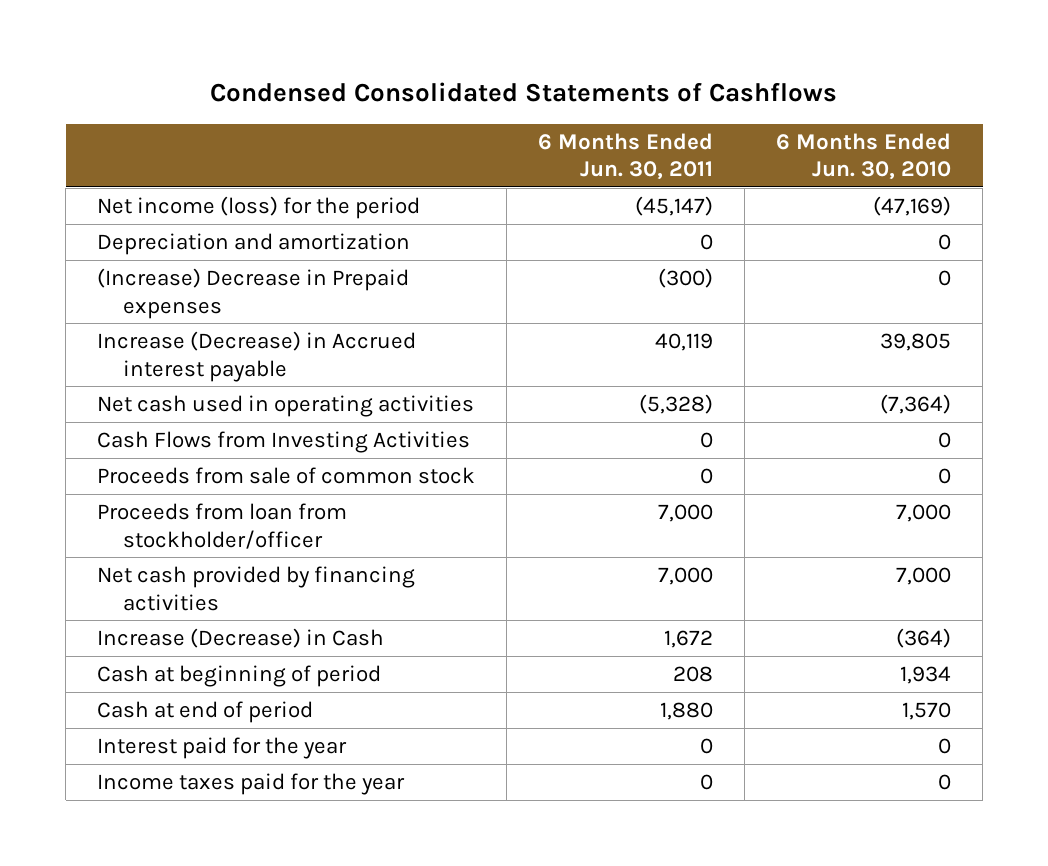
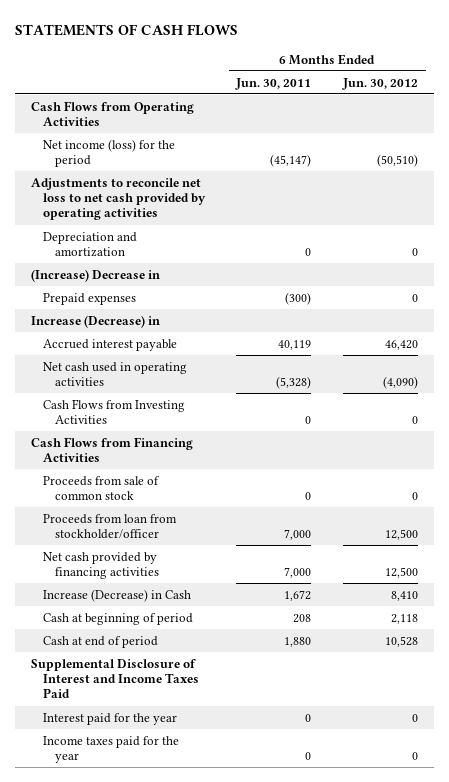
[210,81,838,102] Condensed Consolidated Statements of Cashflows -> [15,24,239,37] STATEMENTS OF CASH FLOWS
[776,132,952,181] 6 Months Ended Jun. 30, 2010 -> none
none -> [341,77,418,90] Jun. 30, 2012
none -> [30,100,194,126] Cash Flows from Operating Activities
none -> [30,177,207,221] Adjustments to reconcile net loss to net cash provided by operating activities
none -> [30,268,160,282] (Increase) Decrease in
[97,267,410,319] (Increase) Decrease in Prepaid expenses -> [43,292,137,305] Prepaid expenses
none -> [30,314,160,328] Increase (Decrease) in
[97,330,417,382] Increase (Decrease) in Accrued interest payable -> [43,338,178,351] Accrued interest payable
none -> [30,436,193,462] Cash Flows from Financing Activities
none -> [30,658,200,699] Supplemental Disclosure of Interest and Income Taxes Paid

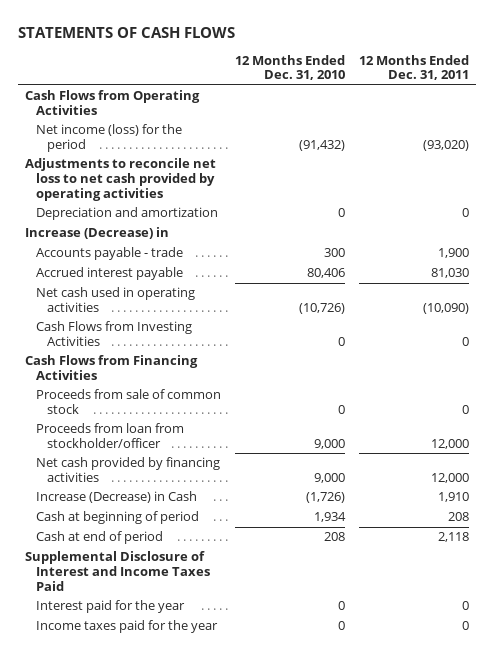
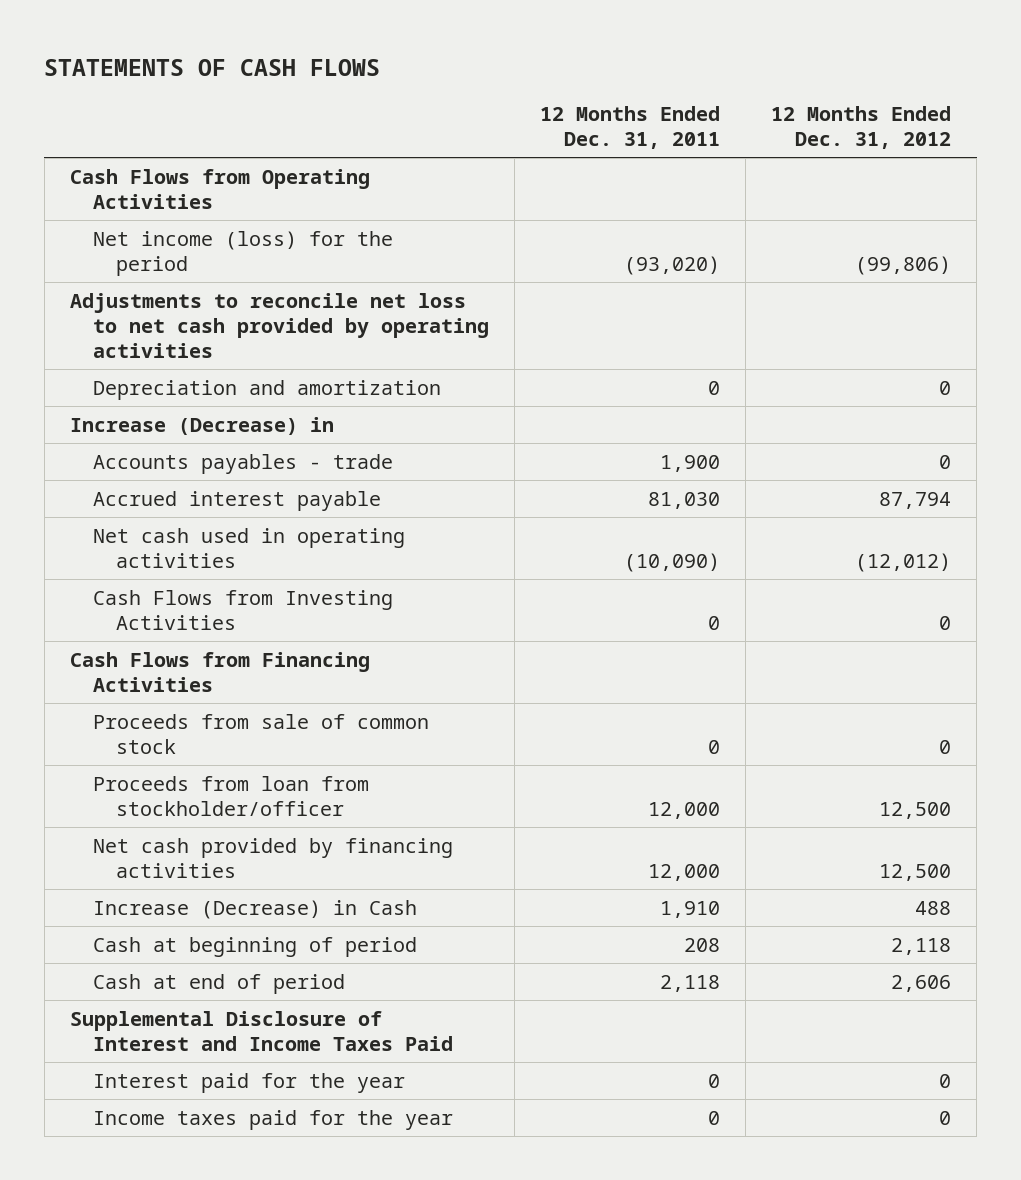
[235,54,346,81] 12 Months Ended Dec. 31, 2010 -> none
none -> [770,106,951,150] 12 Months Ended Dec. 31, 2012
[36,247,184,261] Accounts payable - trade -> [92,453,393,474] Accounts payables - trade

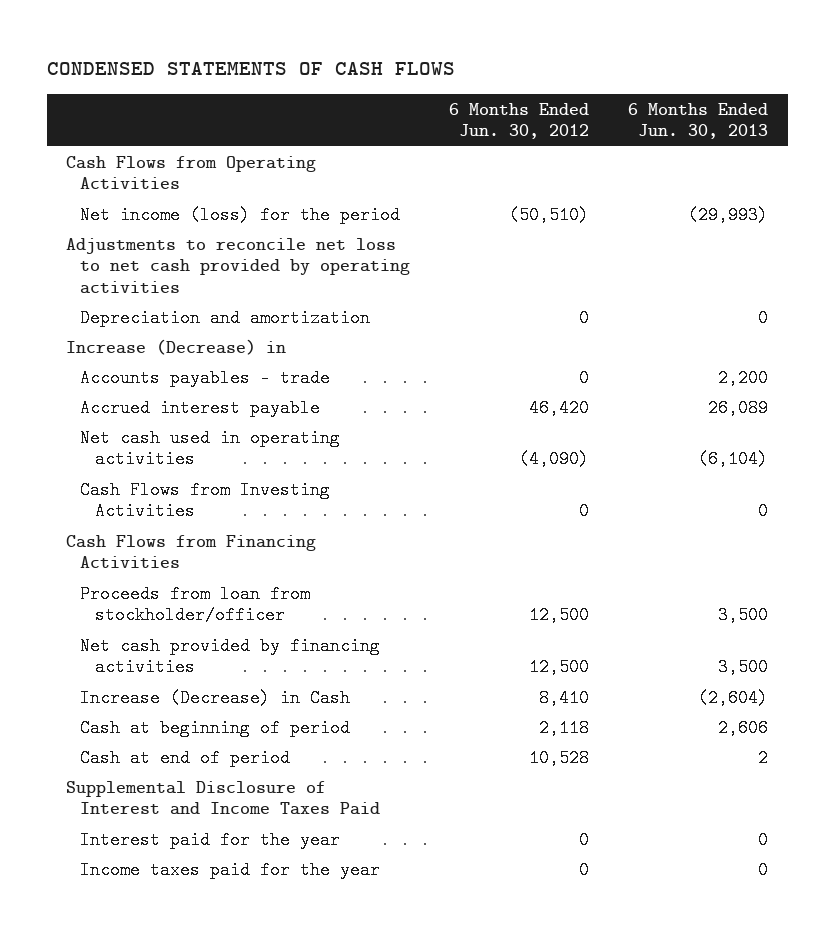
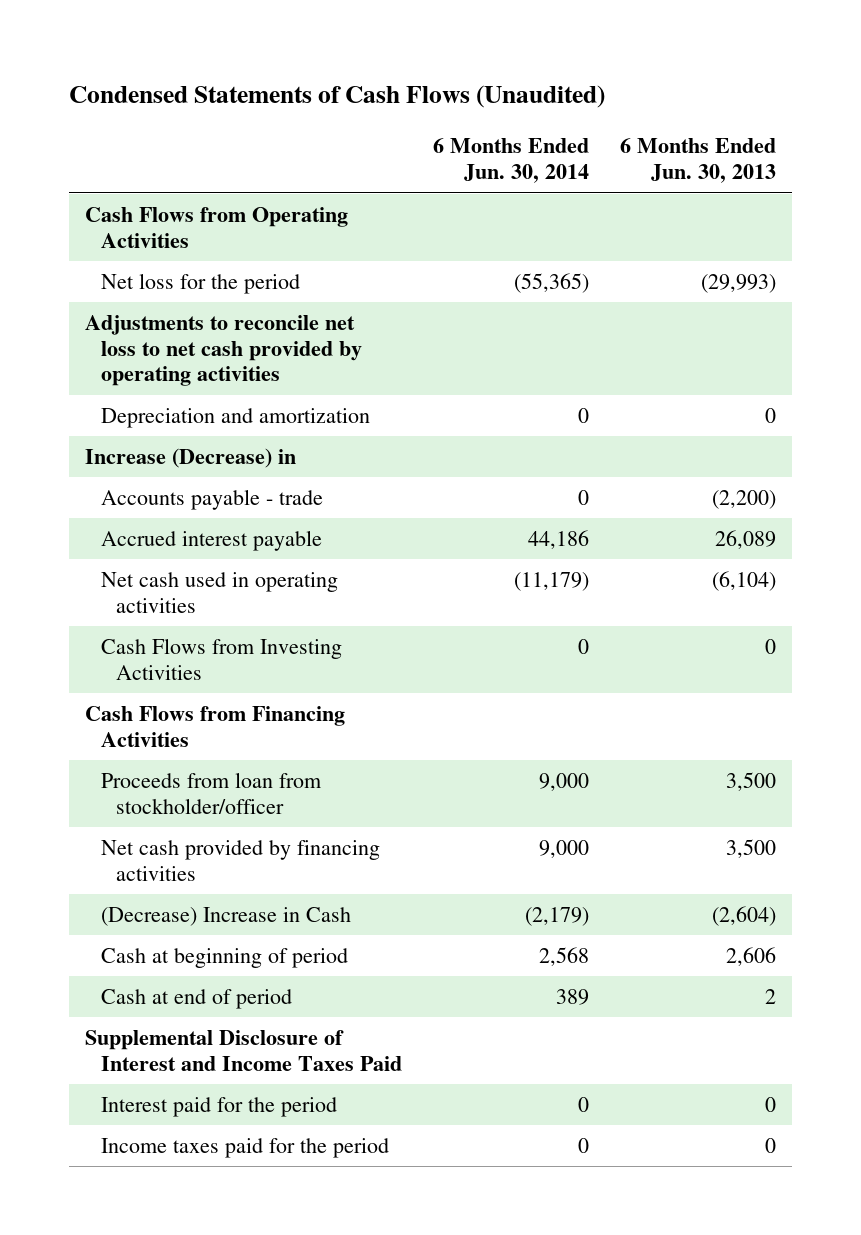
[46,62,455,76] CONDENSED STATEMENTS OF CASH FLOWS -> [69,85,606,109] Condensed Statements of Cash Flows (Unaudited)
[449,102,590,140] 6 Months Ended Jun. 30, 2012 -> none
none -> [432,138,589,184] 6 Months Ended Jun. 30, 2014
[80,205,401,224] Net income (loss) for the period -> [100,273,300,295] Net loss for the period
[80,368,331,387] Accounts payables - trade -> [100,489,323,511] Accounts payable - trade
[718,368,769,387] 2,200 -> [712,490,777,510] (2,200)
[80,688,351,707] Increase (Decrease) in Cash -> [100,907,351,927] (Decrease) Increase in Cash
[80,830,341,849] Interest paid for the year -> [100,1097,337,1118] Interest paid for the period
[80,860,381,879] Income taxes paid for the year -> [100,1138,389,1159] Income taxes paid for the period

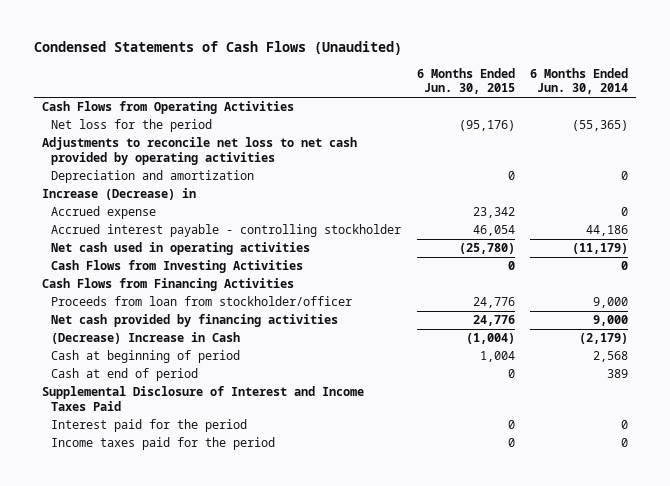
[620,138,777,184] 6 Months Ended Jun. 30, 2013 -> none
none -> [416,67,515,95] 6 Months Ended Jun. 30, 2015
[100,489,323,511] Accounts payable - trade -> none
none -> [50,206,156,220] Accrued expense
[100,530,322,552] Accrued interest payable -> [50,224,401,238] Accrued interest payable - controlling stockholder

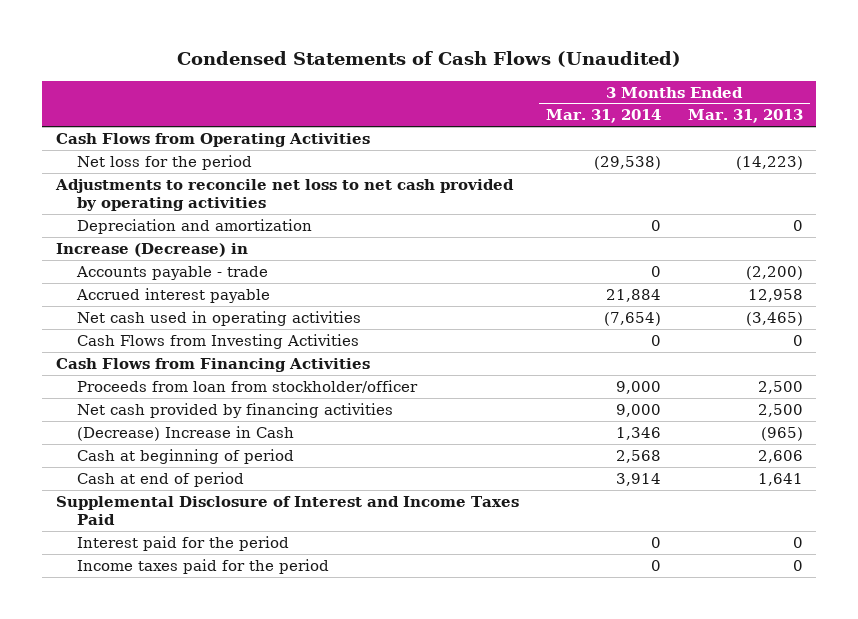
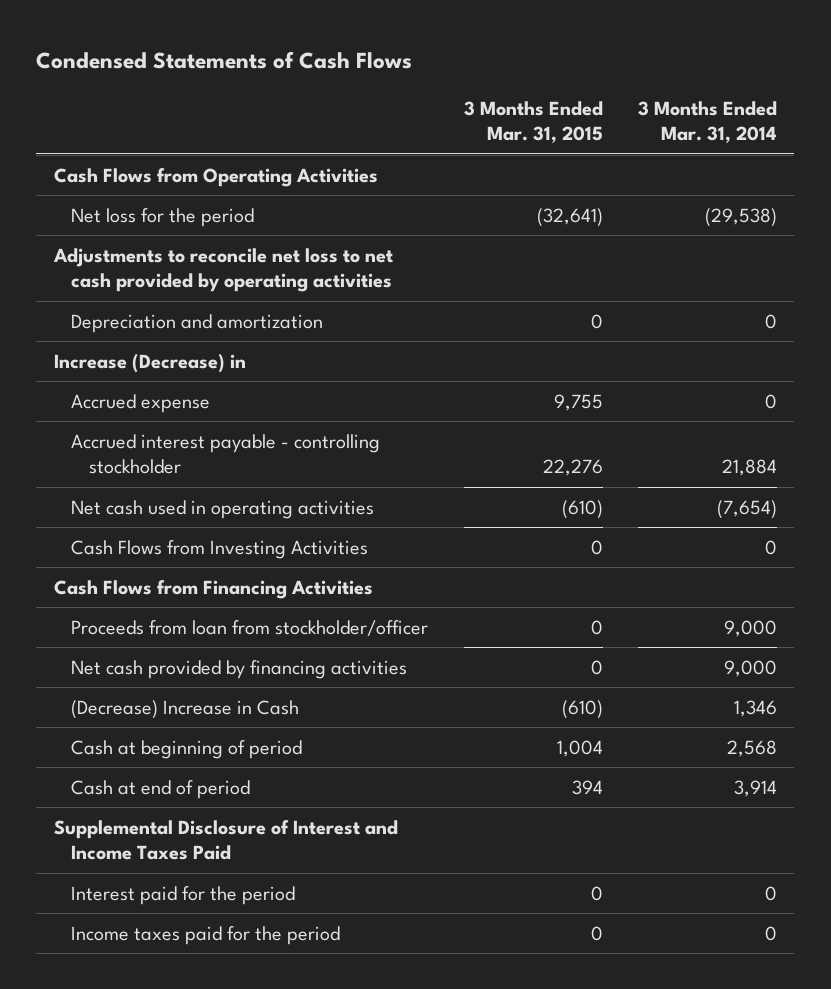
[177,51,682,68] Condensed Statements of Cash Flows (Unaudited) -> [36,50,413,69] Condensed Statements of Cash Flows
[687,109,803,124] Mar. 31, 2013 -> none
none -> [463,100,603,144] 3 Months Ended Mar. 31, 2015
[75,265,268,280] Accounts payable - trade -> none
none -> [71,393,211,413] Accrued expense
[75,287,270,303] Accrued interest payable -> [71,433,381,475] Accrued interest payable - controlling stockholder

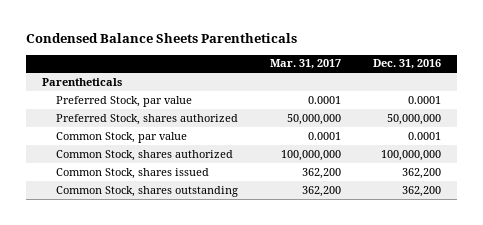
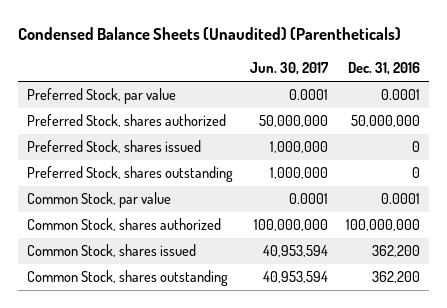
[25,33,297,44] Condensed Balance Sheets Parentheticals -> [18,27,402,41] Condensed Balance Sheets (Unaudited) (Parentheticals)
[270,59,342,70] Mar. 31, 2017 -> none
none -> [250,62,330,76] Jun. 30, 2017
[41,77,122,86] Parentheticals -> none
none -> [26,140,201,154] Preferred Stock, shares issued
none -> [26,166,233,183] Preferred Stock, shares outstanding

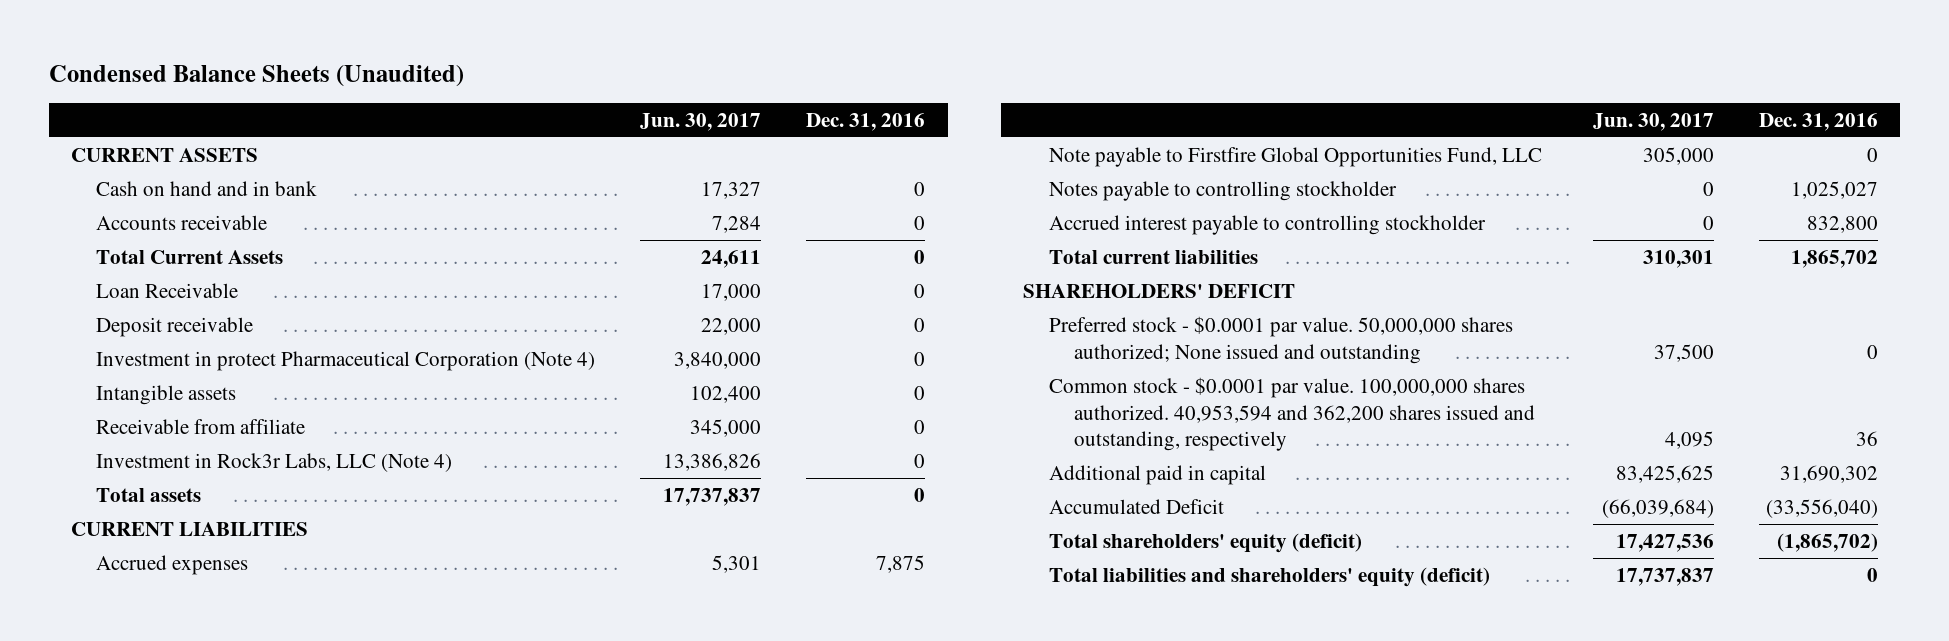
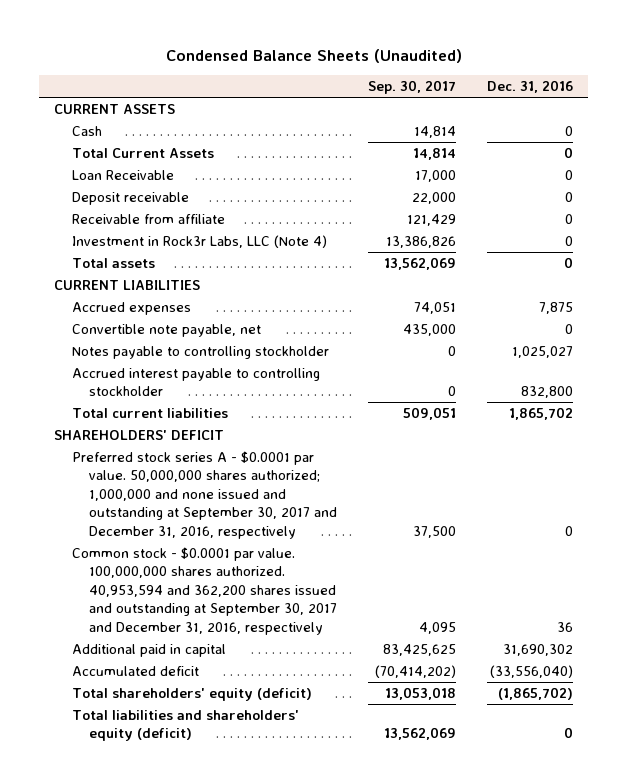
[640,112,762,131] Jun. 30, 2017 -> none
none -> [367,80,456,95] Sep. 30, 2017
[96,215,268,231] Accounts receivable -> none
[96,181,318,197] Cash on hand and in bank -> [71,125,102,136] Cash
[96,351,596,372] Investment in protect Pharmaceutical Corporation (Note 4) -> none
[96,385,237,406] Intangible assets -> none
[1048,147,1542,168] Note payable to Firstfire Global Opportunities Fund, LLC -> none
none -> [71,323,261,337] Convertible note payable, net
[1048,316,1513,364] Preferred stock - $0.0001 par value. 50,000,000 shares authorized; None issued and outstanding -> [71,450,337,539] Preferred stock series A - $0.0001 par value. 50,000,000 shares authorized; 1,000,000 and none issued and outstanding at September 30, 2017 and December 31, 2016, respectively
[1048,377,1535,452] Common stock - $0.0001 par value. 100,000,000 shares authorized. 40,953,594 and 362,200 shares issued and outstanding, respectively -> [71,546,337,635] Common stock - $0.0001 par value. 100,000,000 shares authorized. 40,953,594 and 362,200 shares issued and outstanding at September 30, 2017 and December 31, 2016, respectively
[1048,499,1224,515] Accumulated Deficit -> [71,665,199,676] Accumulated deficit

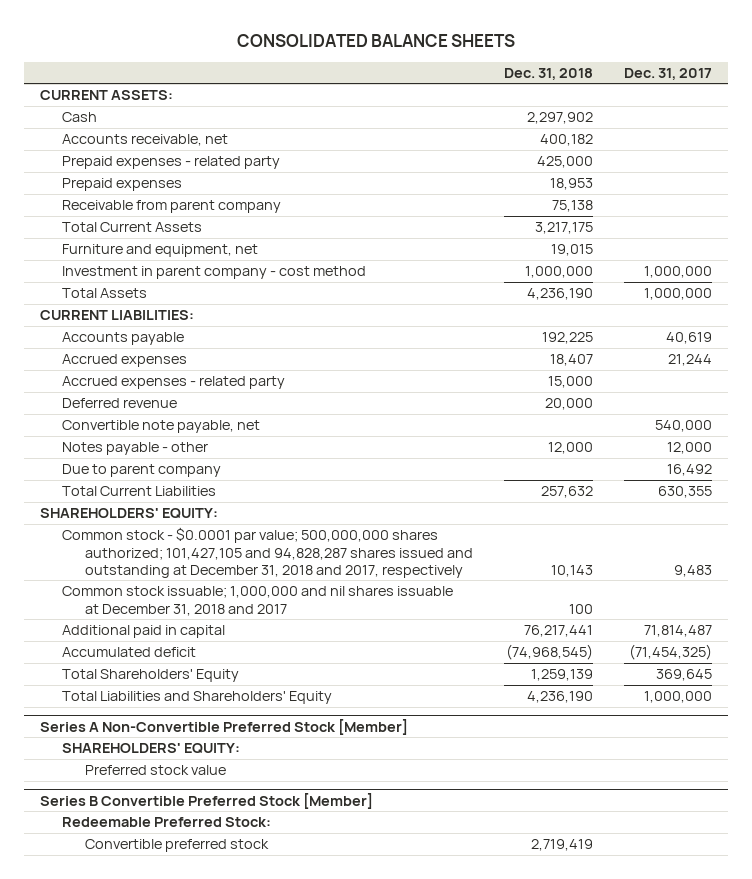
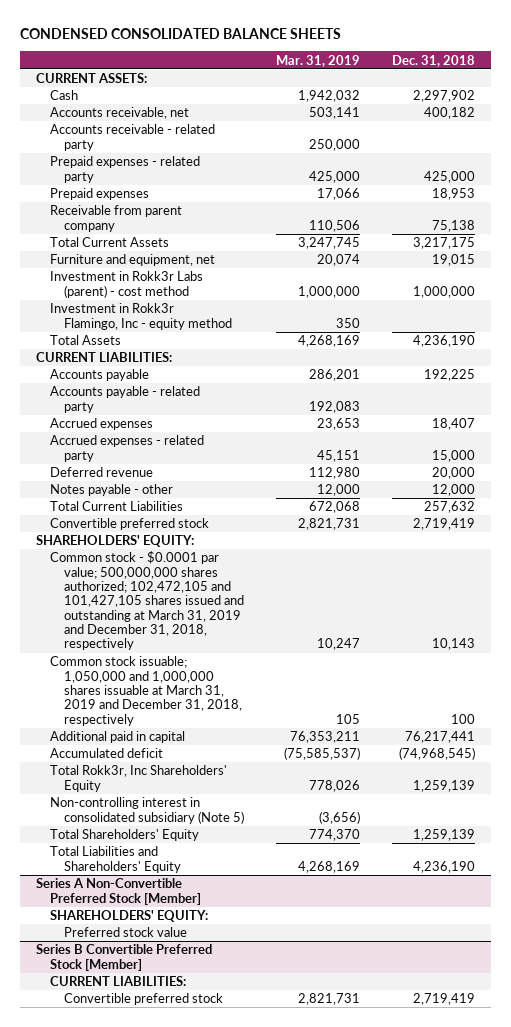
[236,33,515,47] CONSOLIDATED BALANCE SHEETS -> [20,28,342,40] CONDENSED CONSOLIDATED BALANCE SHEETS
[624,67,713,80] Dec. 31, 2017 -> none
none -> [276,54,361,67] Mar. 31, 2019
none -> [50,124,216,151] Accounts receivable - related party
[62,266,367,280] Investment in parent company - cost method -> [50,271,204,298] Investment in Rokk3r Labs (parent) - cost method
none -> [50,303,233,330] Investment in Rokk3r Flamingo, Inc - equity method
none -> [50,386,201,413] Accounts payable - related party
[62,420,261,434] Convertible note payable, net -> none
[62,464,222,478] Due to parent company -> none
none -> [50,518,210,531] Convertible preferred stock
[62,527,474,578] Common stock - $0.0001 par value; 500,000,000 shares authorized; 101,427,105 and 94,828,287 shares issued and outstanding at December 31, 2018 and 2017, respectively -> [50,551,245,651] Common stock - $0.0001 par value; 500,000,000 shares authorized; 102,472,105 and 101,427,105 shares issued and outstanding at March 31, 2019 and December 31, 2018, respectively
[62,586,454,616] Common stock issuable; 1,000,000 and nil shares issuable at December 31, 2018 and 2017 -> [50,656,243,726] Common stock issuable; 1,050,000 and 1,000,000 shares issuable at March 31, 2019 and December 31, 2018, respectively
none -> [50,765,228,792] Total Rokk3r, Inc Shareholders' Equity
none -> [50,797,245,824] Non-controlling interest in consolidated subsidiary (Note 5)
[62,817,272,828] Redeemable Preferred Stock: -> none
none -> [50,976,187,987] CURRENT LIABILITIES:

